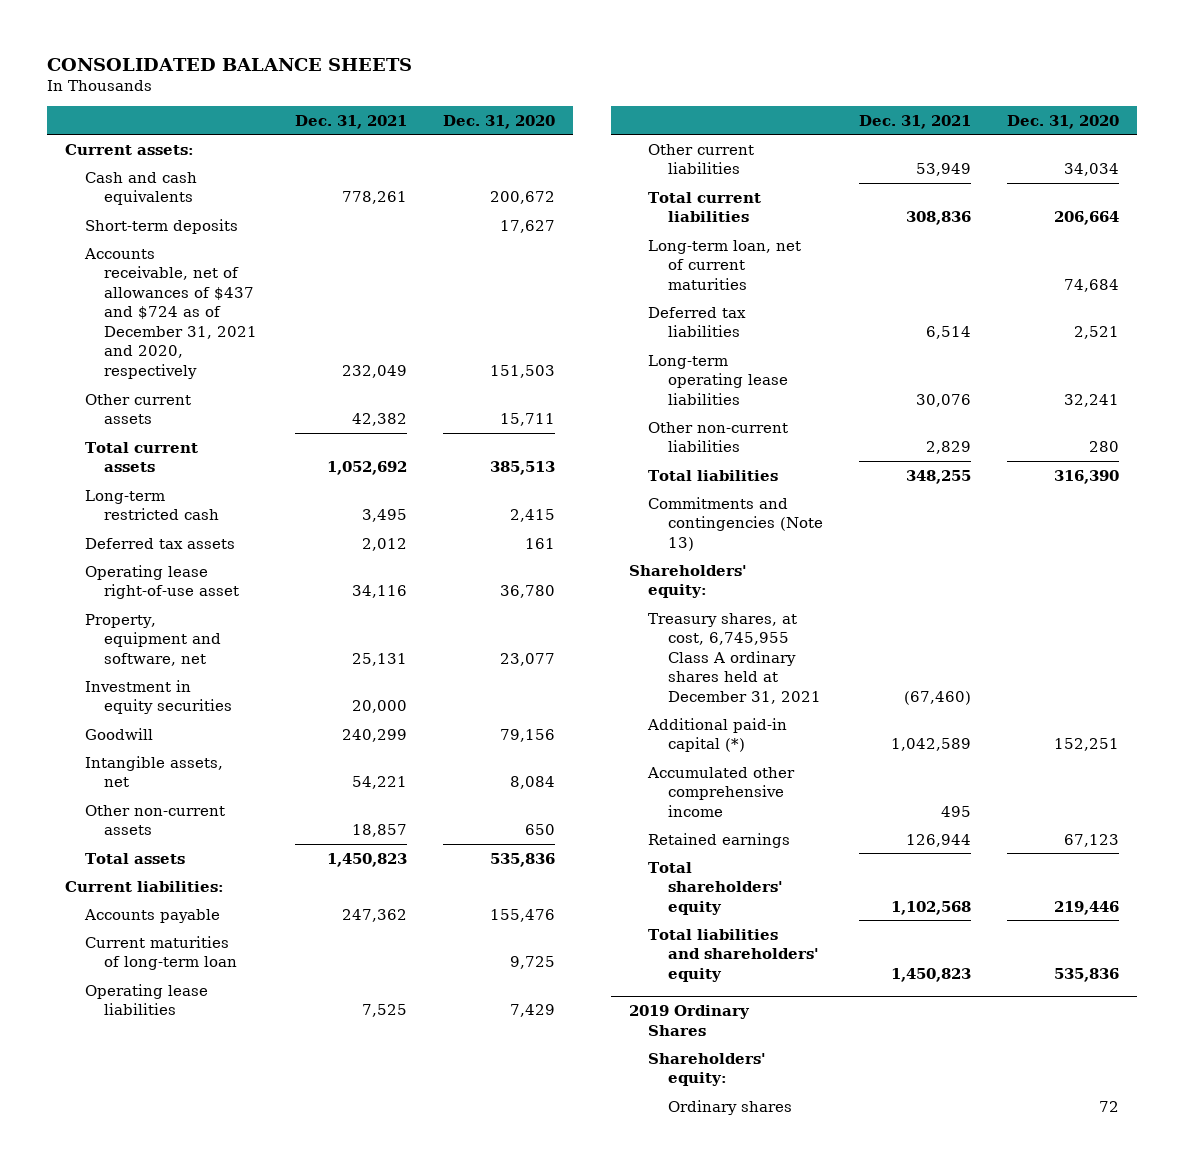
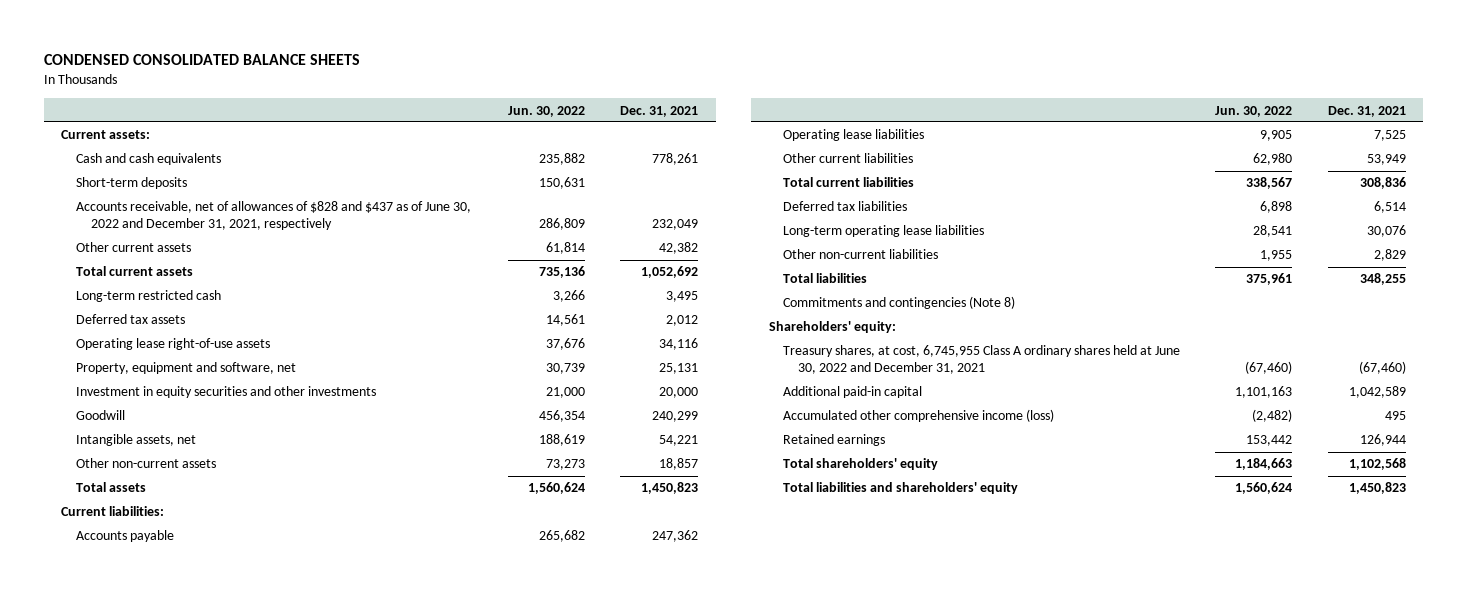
[47,57,413,71] CONSOLIDATED BALANCE SHEETS -> [43,54,360,66] CONDENSED CONSOLIDATED BALANCE SHEETS
[443,114,556,129] Dec. 31, 2020 -> none
none -> [508,105,586,117] Jun. 30, 2022
[83,247,258,379] Accounts receivable, net of allowances of $437 and $724 as of December 31, 2021 and 2020, respectively -> [75,201,471,231] Accounts receivable, net of allowances of $828 and $437 as of June 30, 2022 and December 31, 2021, respectively
[84,564,240,600] Operating lease right-of-use asset -> [75,338,270,351] Operating lease right-of-use assets
[84,679,233,715] Investment in equity securities -> [75,386,376,399] Investment in equity securities and other investments
[84,935,238,971] Current maturities of long-term loan -> none
[648,239,802,290] Long-term loan, net of current maturities -> none
[648,496,823,551] Commitments and contingencies (Note 13) -> [783,296,1016,310] Commitments and contingencies (Note 8)
[648,612,821,704] Treasury shares, at cost, 6,745,955 Class A ordinary shares held at December 31, 2021 -> [783,345,1181,375] Treasury shares, at cost, 6,745,955 Class A ordinary shares held at June 30, 2022 and December 31, 2021
[647,717,788,753] Additional paid-in capital (*) -> [783,386,923,399] Additional paid-in capital
[647,766,796,817] Accumulated other comprehensive income -> [783,409,1055,423] Accumulated other comprehensive income (loss)
[629,1005,751,1036] 2019 Ordinary Shares -> none
[648,1052,767,1087] Shareholders' equity: -> none
[667,1099,792,1115] Ordinary shares -> none

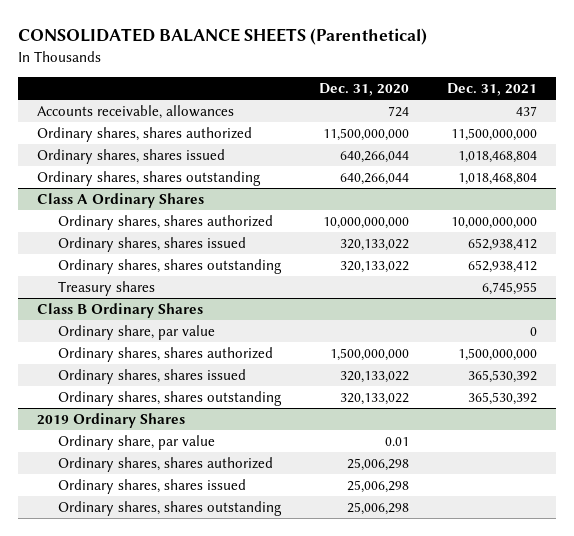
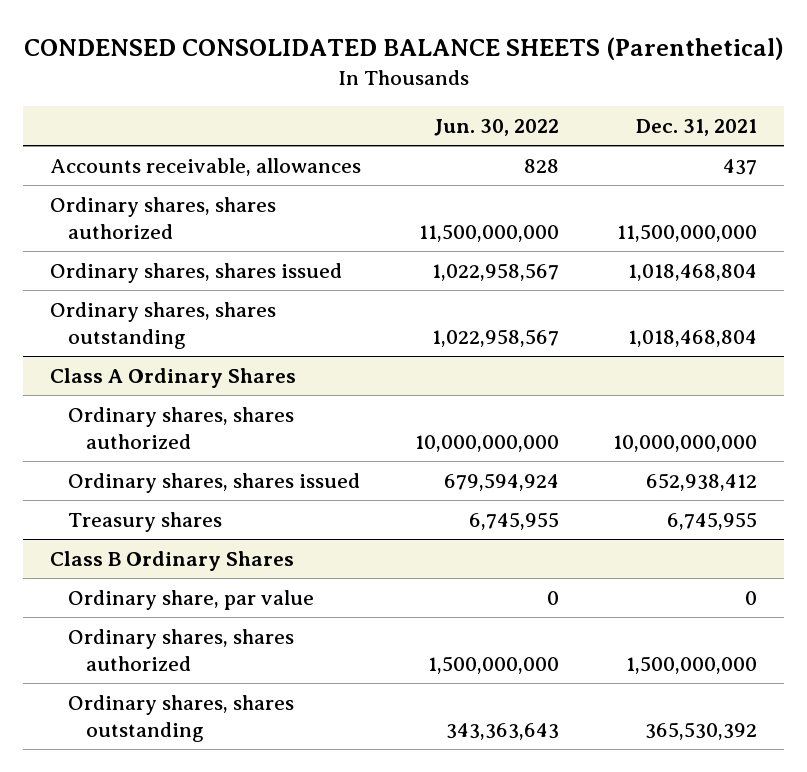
[17,28,427,46] CONSOLIDATED BALANCE SHEETS (Parenthetical) -> [23,37,784,61] CONDENSED CONSOLIDATED BALANCE SHEETS (Parenthetical)
[318,83,409,97] Dec. 31, 2020 -> none
none -> [434,118,560,136] Jun. 30, 2022
[57,259,282,275] Ordinary shares, shares outstanding -> none
[57,369,246,385] Ordinary shares, shares issued -> none
[36,413,185,429] 2019 Ordinary Shares -> none
[57,435,215,451] Ordinary share, par value -> none
[57,457,273,473] Ordinary shares, shares authorized -> none
[57,479,246,495] Ordinary shares, shares issued -> none
[57,501,282,517] Ordinary shares, shares outstanding -> none

